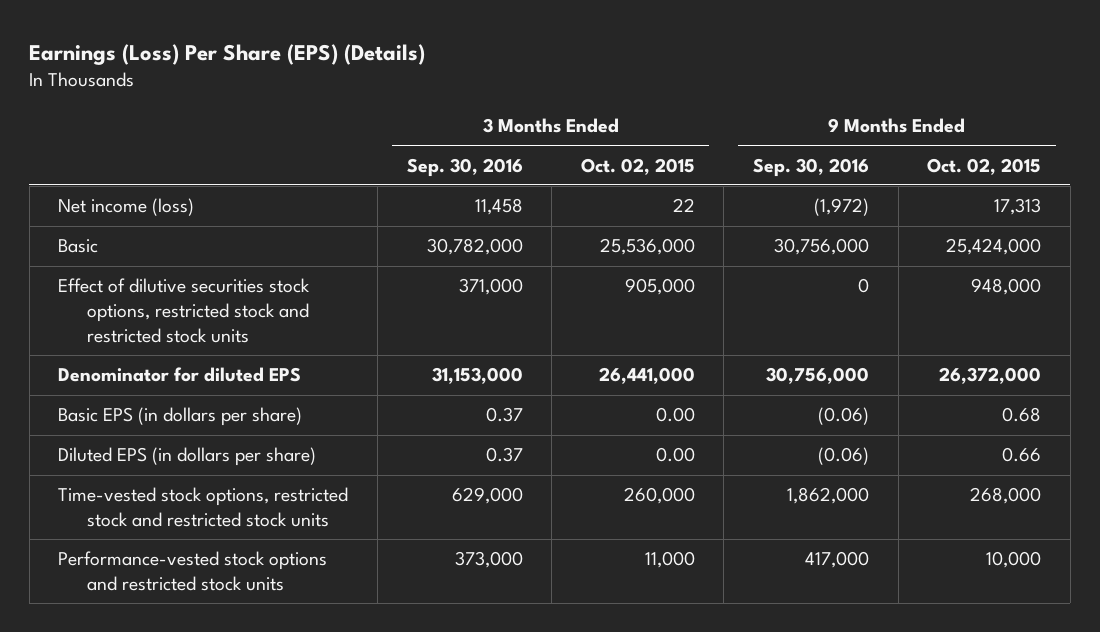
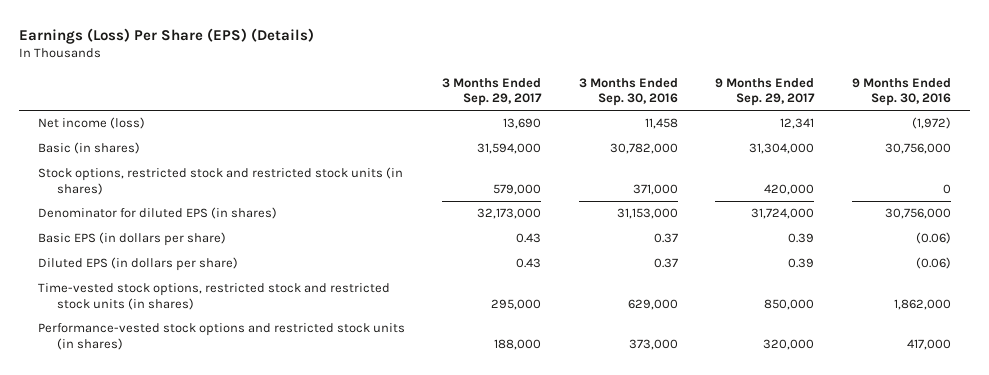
[580,157,695,175] Oct. 02, 2015 -> none
[927,157,1042,175] Oct. 02, 2015 -> none
none -> [442,77,543,107] 3 Months Ended Sep. 29, 2017
none -> [715,77,816,107] 9 Months Ended Sep. 29, 2017
[58,239,99,254] Basic -> [37,142,140,155] Basic (in shares)
[58,278,311,343] Effect of dilutive securities stock options, restricted stock and restricted stock units -> [37,167,403,195] Stock options, restricted stock and restricted stock units (in shares)
[58,367,302,383] Denominator for diluted EPS -> [37,207,277,220] Denominator for diluted EPS (in shares)
[58,487,349,528] Time-vested stock options, restricted stock and restricted stock units -> [37,283,390,310] Time-vested stock options, restricted stock and restricted stock units (in shares)
[58,551,328,592] Performance-vested stock options and restricted stock units -> [37,323,405,350] Performance-vested stock options and restricted stock units (in shares)

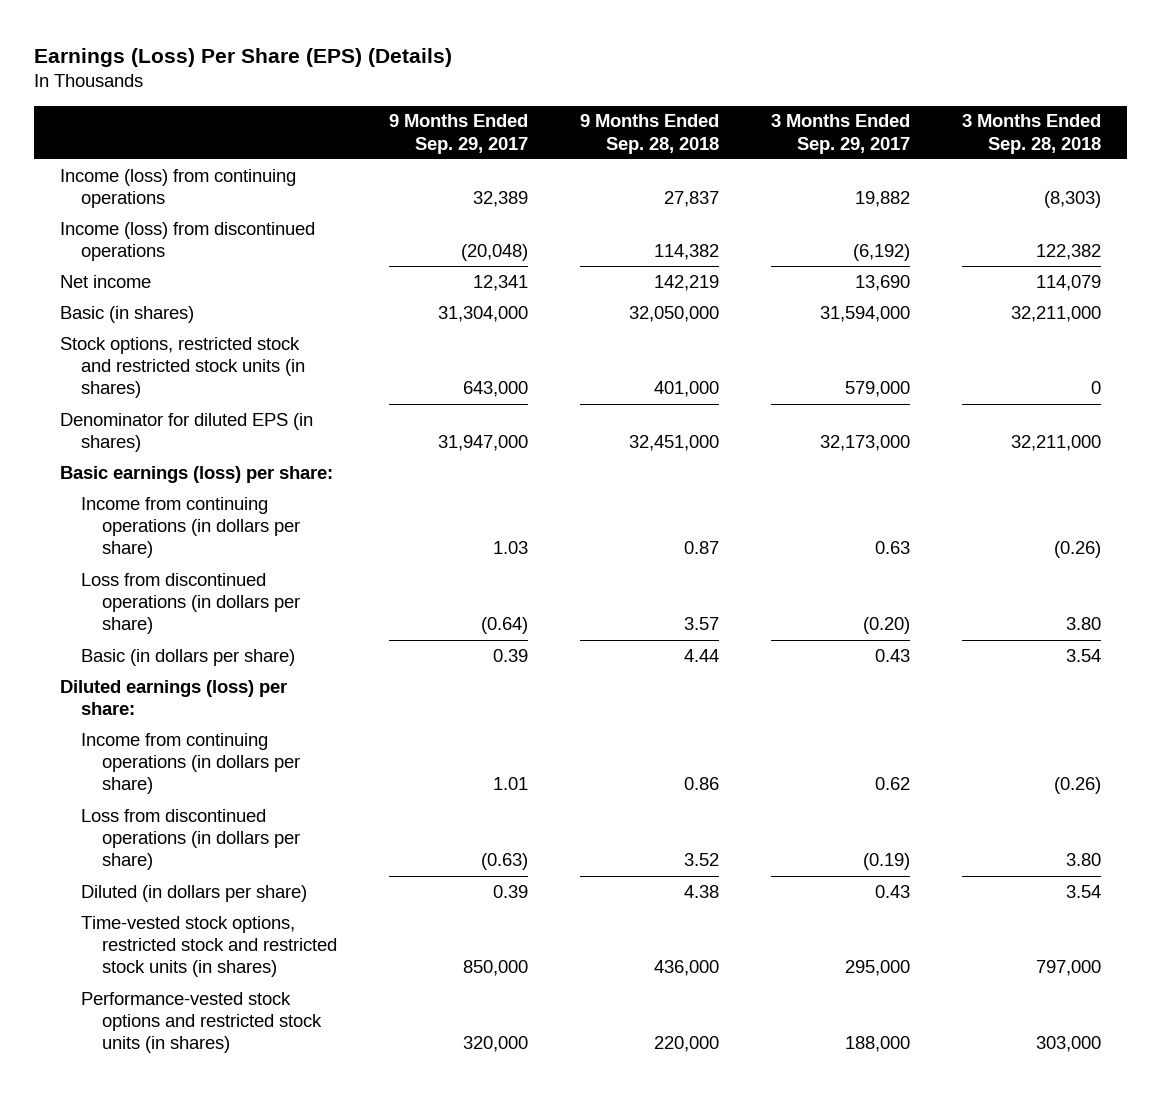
[578,77,678,107] 3 Months Ended Sep. 30, 2016 -> none
[851,77,951,107] 9 Months Ended Sep. 30, 2016 -> none
none -> [579,114,719,154] 9 Months Ended Sep. 28, 2018
none -> [961,114,1101,154] 3 Months Ended Sep. 28, 2018
none -> [60,168,297,209] Income (loss) from continuing operations
none -> [60,221,316,262] Income (loss) from discontinued operations
[37,117,145,130] Net income (loss) -> [60,274,152,288] Net income
[764,183,815,195] 420,000 -> [462,381,528,398] 643,000
[751,208,815,220] 31,724,000 -> [437,435,528,452] 31,947,000
none -> [60,465,334,483] Basic earnings (loss) per share:
none -> [81,496,301,559] Income from continuing operations (in dollars per share)
none -> [81,572,301,635] Loss from discontinued operations (in dollars per share)
[37,232,226,247] Basic EPS (in dollars per share) -> [81,648,296,666] Basic (in dollars per share)
none -> [60,679,288,716] Diluted earnings (loss) per share:
none -> [81,732,301,795] Income from continuing operations (in dollars per share)
none -> [81,808,301,871] Loss from discontinued operations (in dollars per share)
[37,257,238,272] Diluted EPS (in dollars per share) -> [81,884,308,902] Diluted (in dollars per share)

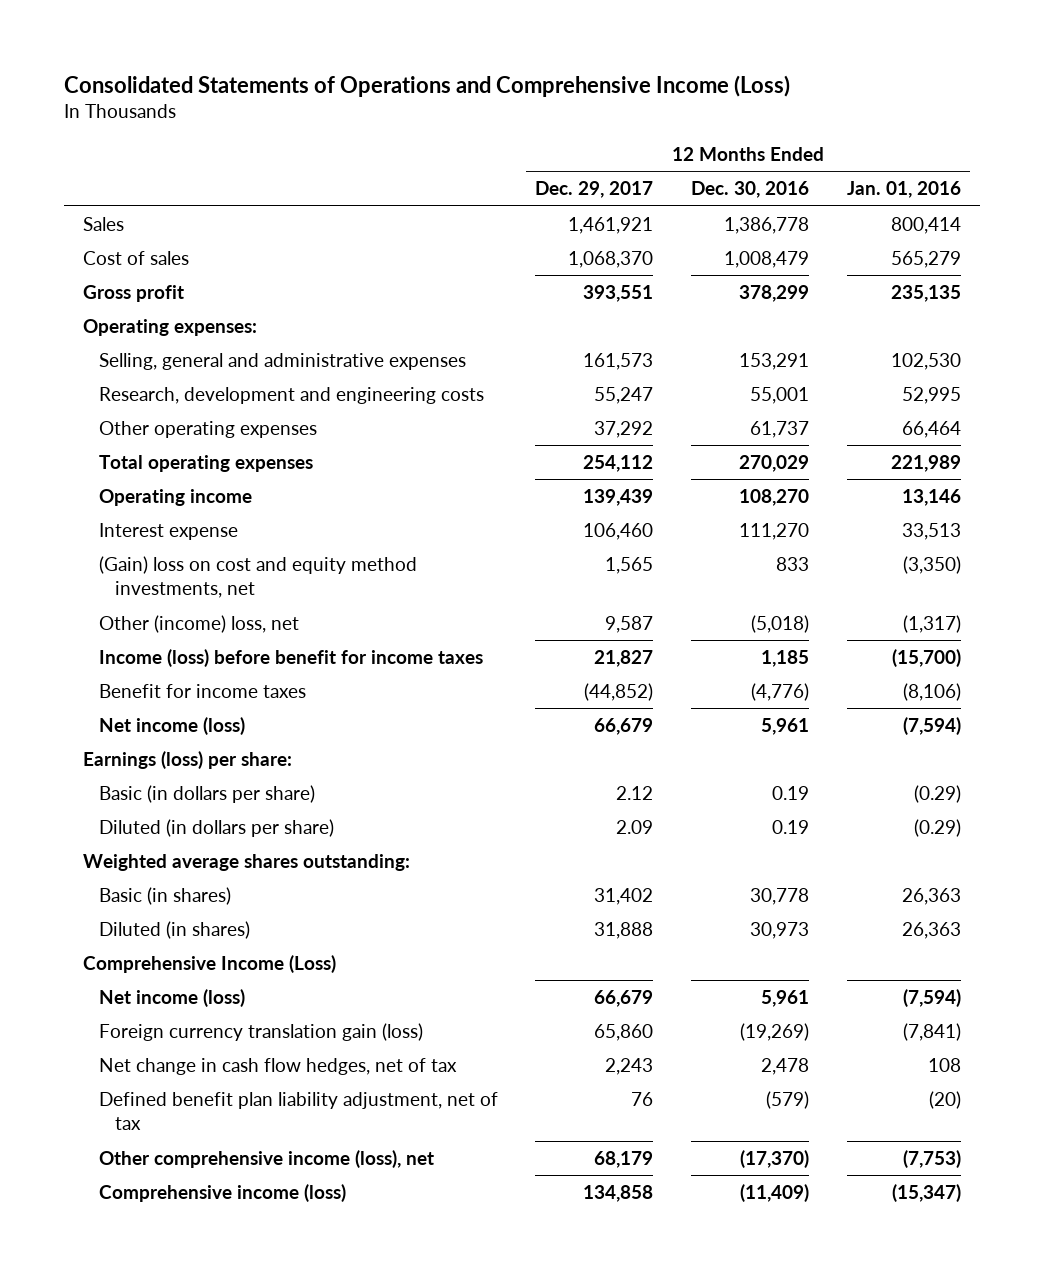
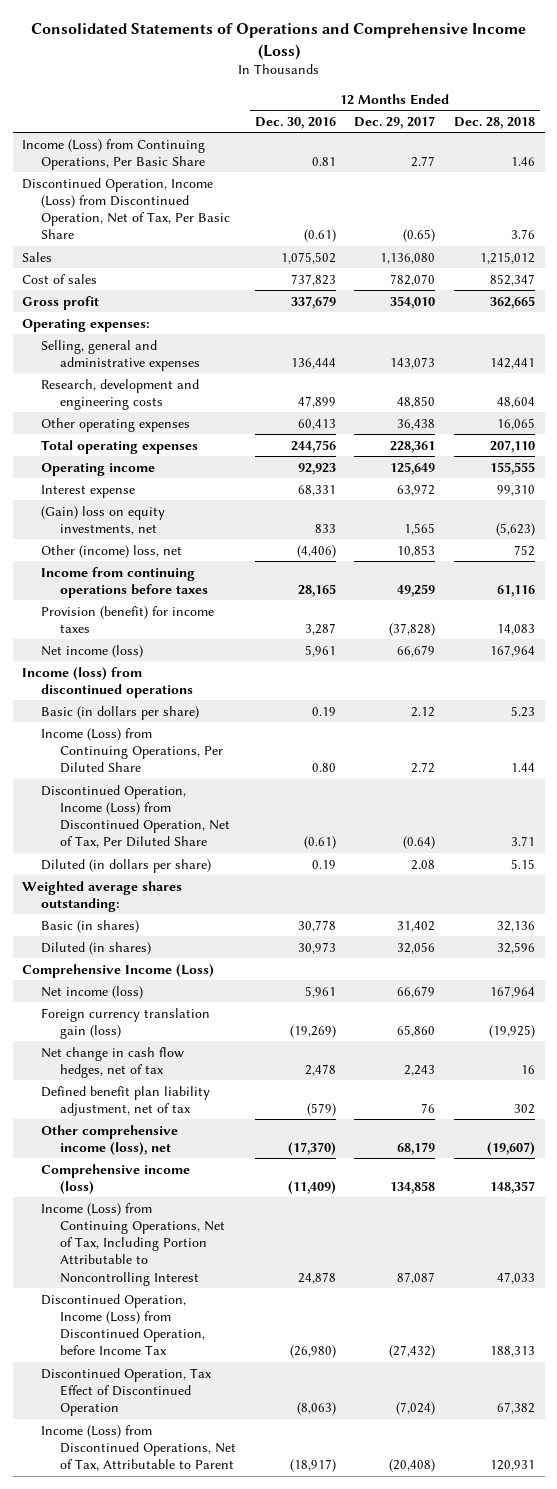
[846,181,961,199] Jan. 01, 2016 -> none
none -> [454,116,536,129] Dec. 28, 2018
none -> [22,138,206,170] Income (Loss) from Continuing Operations, Per Basic Share
none -> [22,177,231,240] Discontinued Operation, Income (Loss) from Discontinued Operation, Net of Tax, Per Basic Share
[568,216,654,234] 1,461,921 -> [380,252,436,264] 1,136,080
[724,216,810,234] 1,386,778 -> [280,251,336,264] 1,075,502
[568,250,654,268] 1,068,370 -> [390,273,436,286] 782,070
[724,250,810,268] 1,008,479 -> [290,273,336,286] 737,823
[583,284,654,302] 393,551 -> [390,295,436,309] 354,010
[739,284,810,302] 378,299 -> [290,295,336,309] 337,679
[583,352,654,370] 161,573 -> [390,356,436,369] 143,073
[739,352,810,370] 153,291 -> [290,357,336,369] 136,444
[594,386,654,404] 55,247 -> [397,395,436,408] 48,850
[750,386,810,404] 55,001 -> [297,395,336,408] 47,899
[594,420,654,438] 37,292 -> [397,418,436,430] 36,438
[750,420,810,438] 61,737 -> [297,418,336,430] 60,413
[583,454,654,472] 254,112 -> [390,440,436,453] 228,361
[739,454,810,472] 270,029 -> [290,439,336,453] 244,756
[583,488,654,506] 139,439 -> [390,461,436,475] 125,649
[739,488,810,506] 108,270 -> [297,462,336,475] 92,923
[583,522,654,540] 106,460 -> [397,483,436,496] 63,972
[739,522,810,540] 111,270 -> [297,484,336,496] 68,331
[98,555,417,599] (Gain) loss on cost and equity method investments, net -> [41,505,166,535] (Gain) loss on equity investments, net
[605,615,654,633] 9,587 -> [397,544,436,557] 10,853
[751,614,810,633] (5,018) -> [296,544,336,558] (4,406)
[98,648,483,667] Income (loss) before benefit for income taxes -> [41,566,209,598] Income from continuing operations before taxes
[594,649,654,667] 21,827 -> [397,583,436,597] 49,259
[761,649,810,667] 1,185 -> [297,583,336,597] 28,165
[98,683,306,698] Benefit for income taxes -> [41,605,215,633] Provision (benefit) for income taxes
[584,682,654,701] (44,852) -> [389,622,436,636] (37,828)
[751,682,810,701] (4,776) -> [304,622,336,635] 3,287
[82,750,292,769] Earnings (loss) per share: -> [22,666,194,698] Income (loss) from discontinued operations
none -> [41,727,224,774] Income (Loss) from Continuing Operations, Per Diluted Share
none -> [41,784,231,849] Discontinued Operation, Income (Loss) from Discontinued Operation, Net of Tax, Per Diluted Share
[616,819,654,834] 2.09 -> [411,859,436,870] 2.08
[594,921,654,939] 31,888 -> [397,941,436,954] 32,056
none -> [41,1202,226,1286] Income (Loss) from Continuing Operations, Net of Tax, Including Portion Attributable to Noncontrolling Interest
none -> [41,1293,206,1356] Discontinued Operation, Income (Loss) from Discontinued Operation, before Income Tax
none -> [41,1367,213,1417] Discontinued Operation, Tax Effect of Discontinued Operation
none -> [41,1424,237,1472] Income (Loss) from Discontinued Operations, Net of Tax, Attributable to Parent

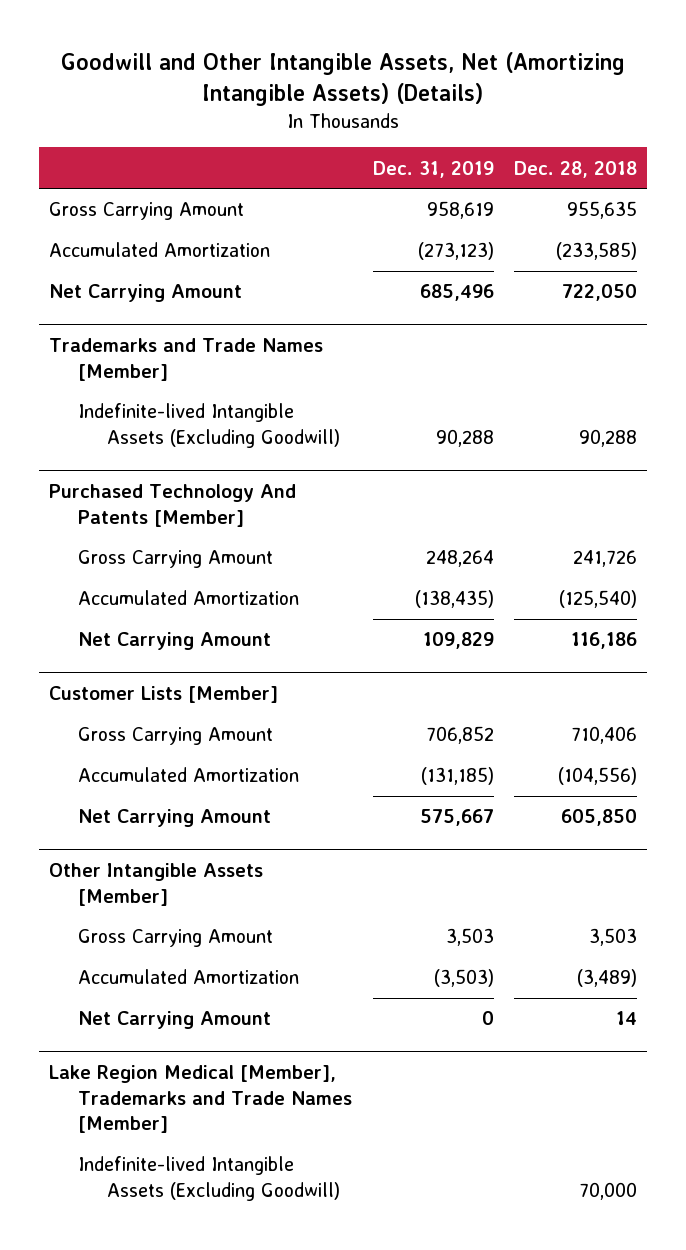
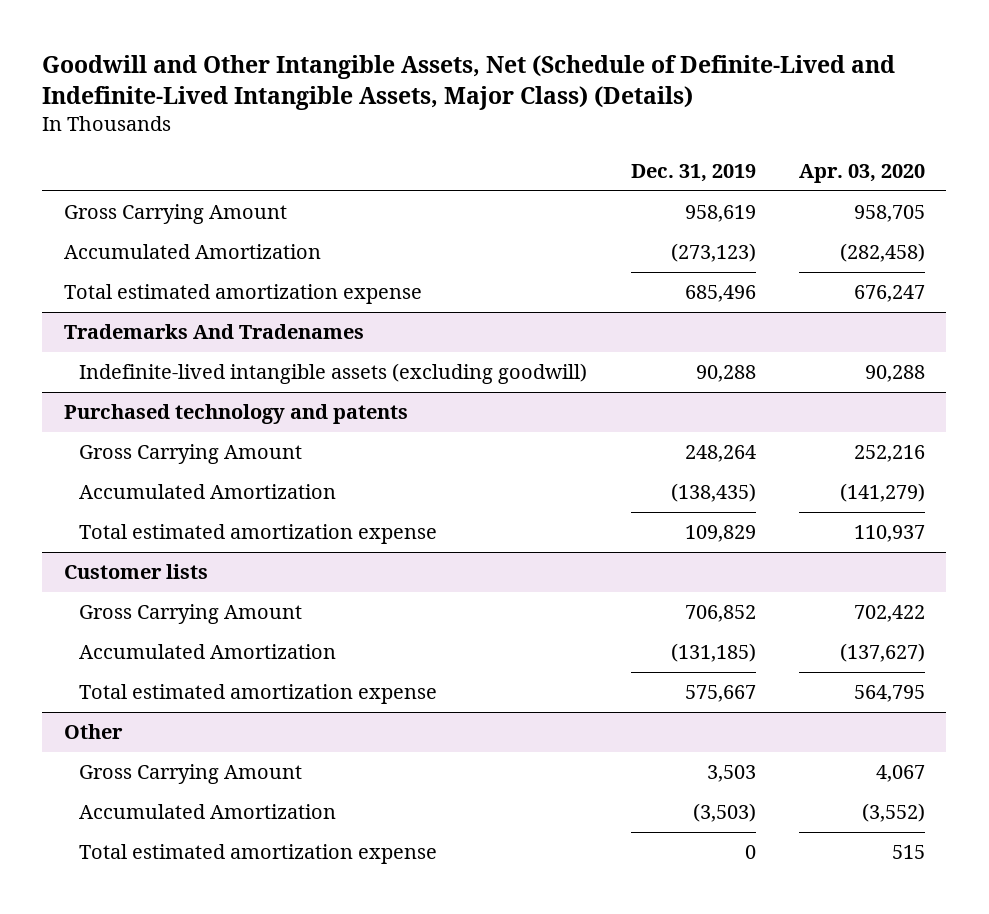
[61,51,626,106] Goodwill and Other Intangible Assets, Net (Amortizing Intangible Assets) (Details) -> [42,55,896,111] Goodwill and Other Intangible Assets, Net (Schedule of Definite-Lived and Indefinite-Lived Intangible Assets, Major Class) (Details)
[513,160,637,178] Dec. 28, 2018 -> none
none -> [798,163,925,183] Apr. 03, 2020
[49,284,243,303] Net Carrying Amount -> [63,283,422,304] Total estimated amortization expense
[49,338,324,381] Trademarks and Trade Names [Member] -> [63,323,364,339] Trademarks And Tradenames
[78,403,341,448] Indefinite-lived Intangible Assets (Excluding Goodwill) -> [79,362,588,384] Indefinite-lived intangible assets (excluding goodwill)
[49,484,297,527] Purchased Technology And Patents [Member] -> [63,403,408,424] Purchased technology and patents
[78,632,272,651] Net Carrying Amount -> [79,523,438,544] Total estimated amortization expense
[49,686,279,704] Customer Lists [Member] -> [63,563,208,579] Customer lists
[78,809,272,828] Net Carrying Amount -> [79,683,438,704] Total estimated amortization expense
[49,863,264,906] Other Intangible Assets [Member] -> [63,723,123,739] Other
[49,1065,353,1134] Lake Region Medical [Member], Trademarks and Trade Names [Member] -> none
[78,1156,341,1201] Indefinite-lived Intangible Assets (Excluding Goodwill) -> none
[78,1011,272,1030] Net Carrying Amount -> [79,843,438,864] Total estimated amortization expense

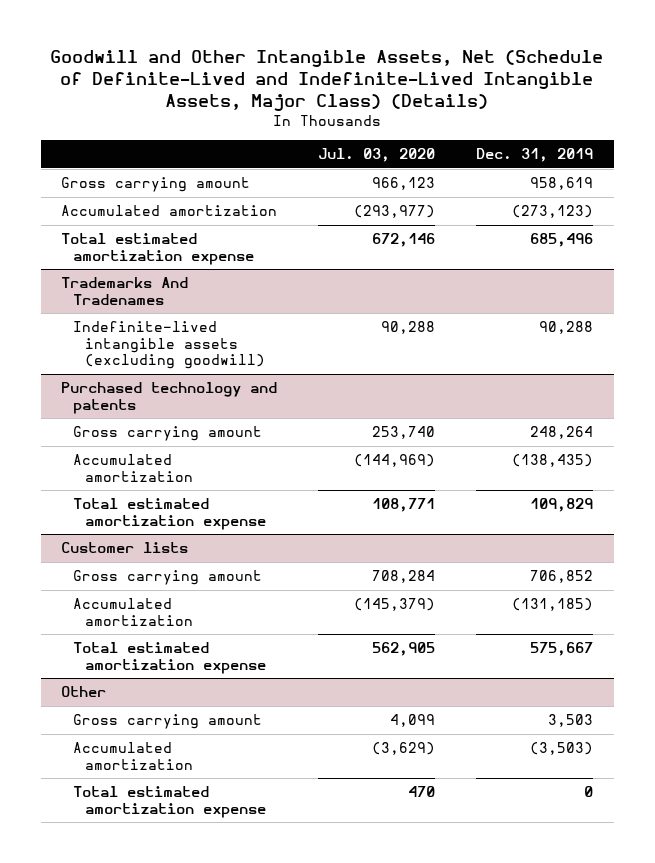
[798,163,925,183] Apr. 03, 2020 -> none
none -> [318,148,436,163] Jul. 03, 2020
[63,203,287,224] Gross Carrying Amount -> [61,177,251,193] Gross carrying amount
[63,243,321,259] Accumulated Amortization -> [61,205,278,217] Accumulated amortization
[79,443,303,464] Gross Carrying Amount -> [73,426,263,442] Gross carrying amount
[79,483,337,499] Accumulated Amortization -> [73,454,193,482] Accumulated amortization
[79,603,303,624] Gross Carrying Amount -> [73,570,263,586] Gross carrying amount
[79,643,337,659] Accumulated Amortization -> [73,598,193,626] Accumulated amortization
[79,763,303,784] Gross Carrying Amount -> [73,714,263,730] Gross carrying amount
[79,803,337,819] Accumulated Amortization -> [73,742,193,770] Accumulated amortization

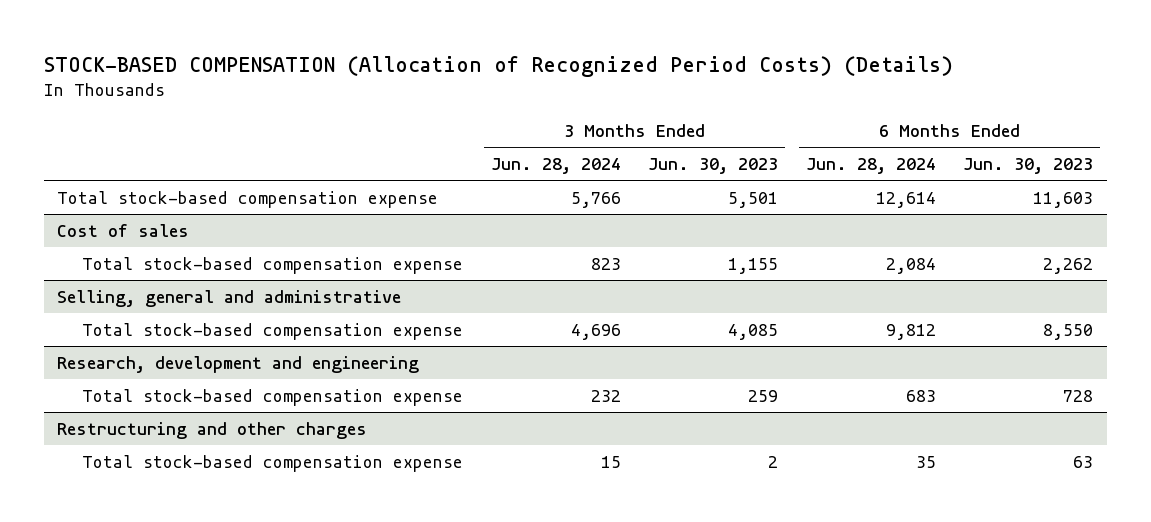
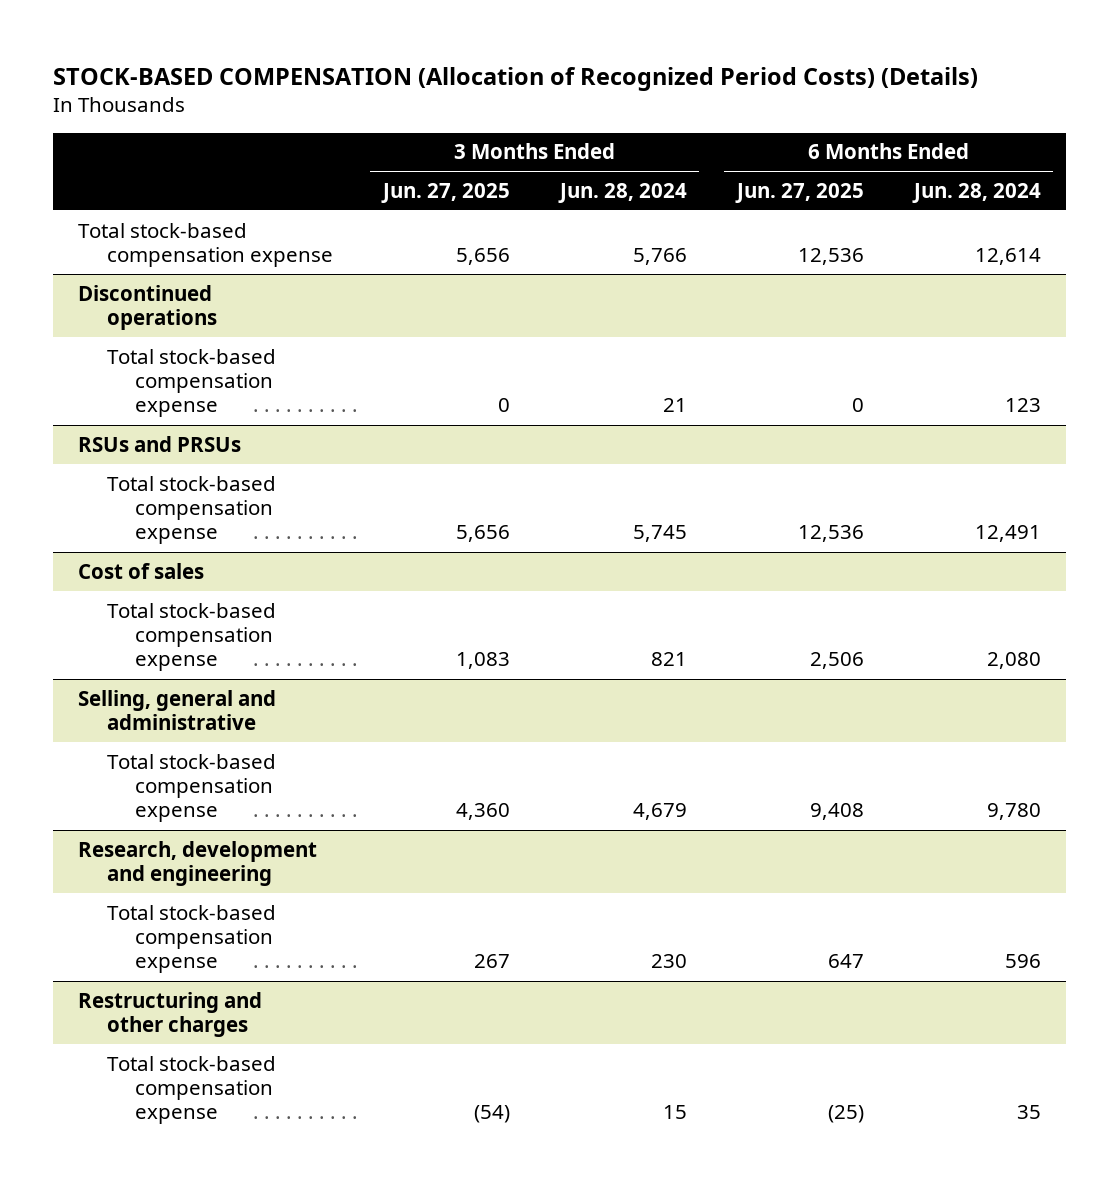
[648,158,779,175] Jun. 30, 2023 -> none
[963,158,1094,175] Jun. 30, 2023 -> none
none -> [380,182,510,203] Jun. 27, 2025
none -> [734,182,864,203] Jun. 27, 2025
none -> [78,284,217,331] Discontinued operations
none -> [106,348,276,418] Total stock-based compensation expense
none -> [78,435,242,452] RSUs and PRSUs
none -> [106,475,276,545] Total stock-based compensation expense
[590,257,621,270] 823 -> [650,652,687,667] 821
[885,257,936,274] 2,084 -> [986,652,1041,670] 2,080
[570,323,621,340] 4,696 -> [632,803,687,821] 4,679
[885,323,936,340] 9,812 -> [986,803,1041,821] 9,780
[590,389,621,402] 232 -> [650,954,687,969] 230
[905,389,936,402] 683 -> [1004,954,1041,969] 596

